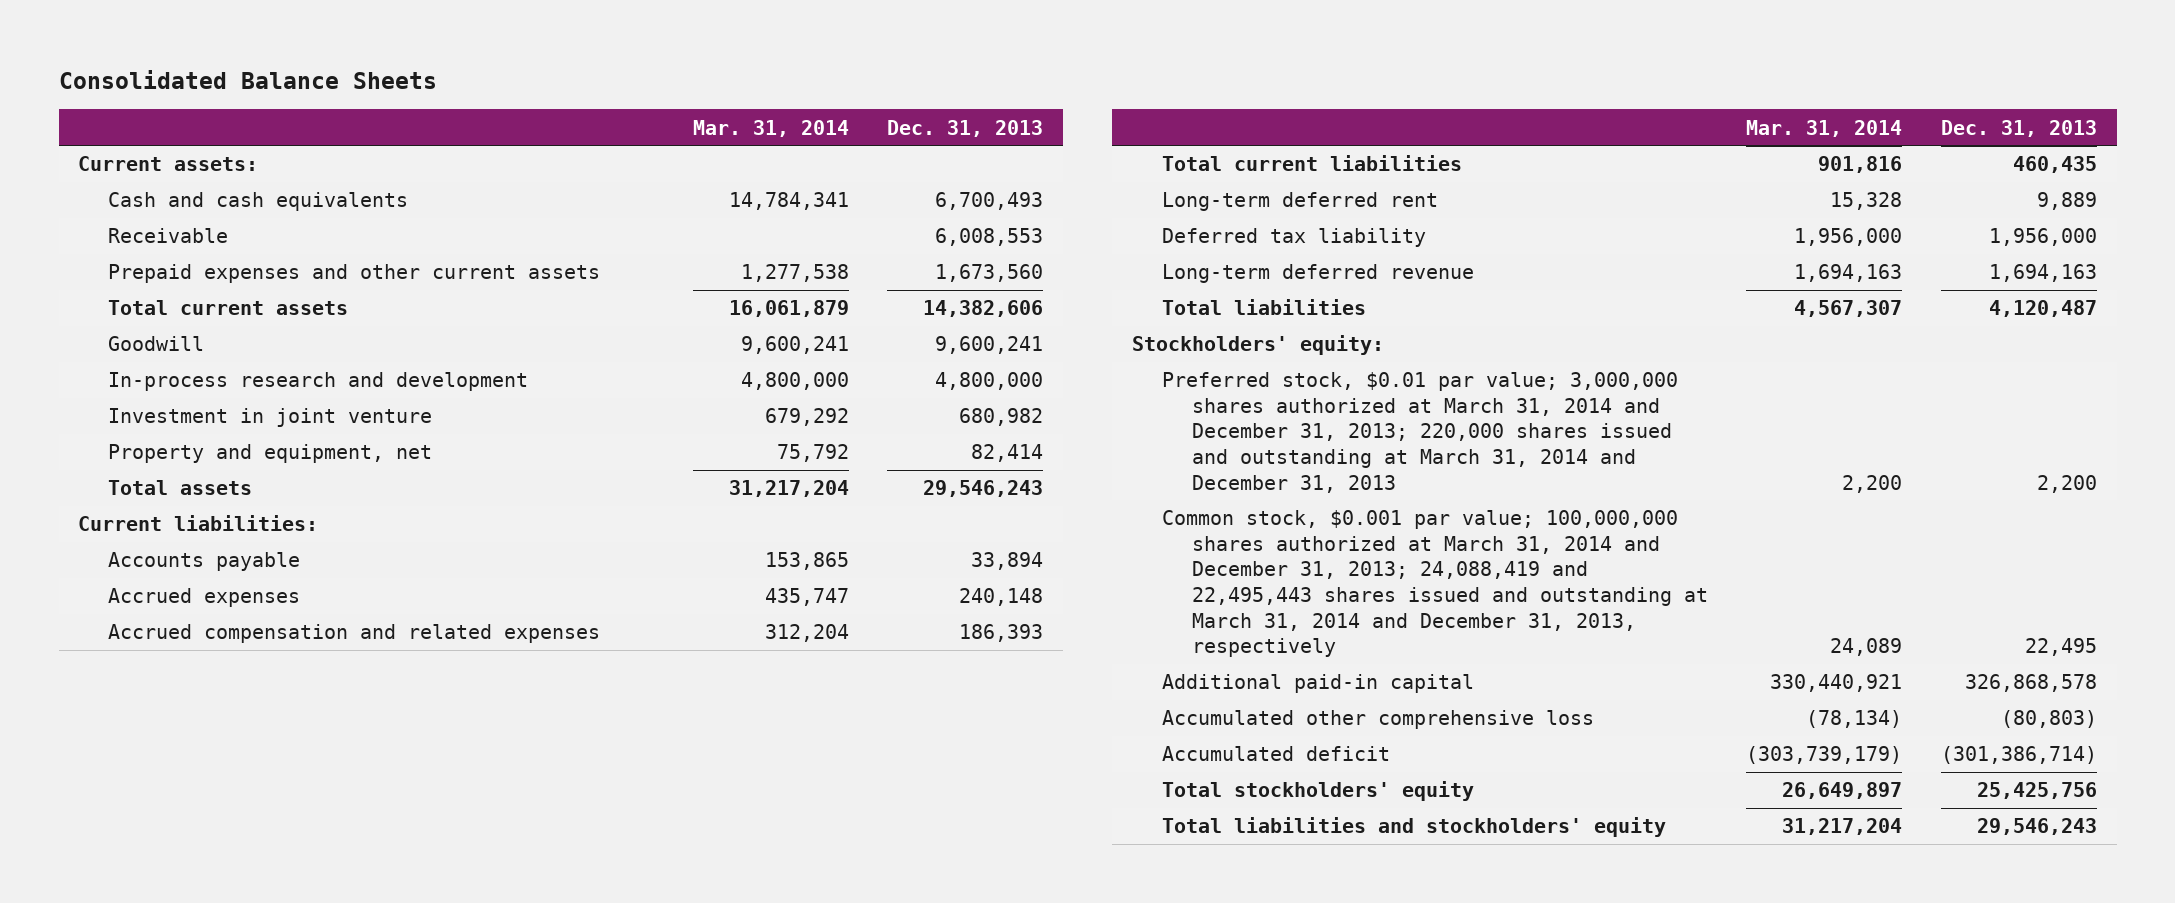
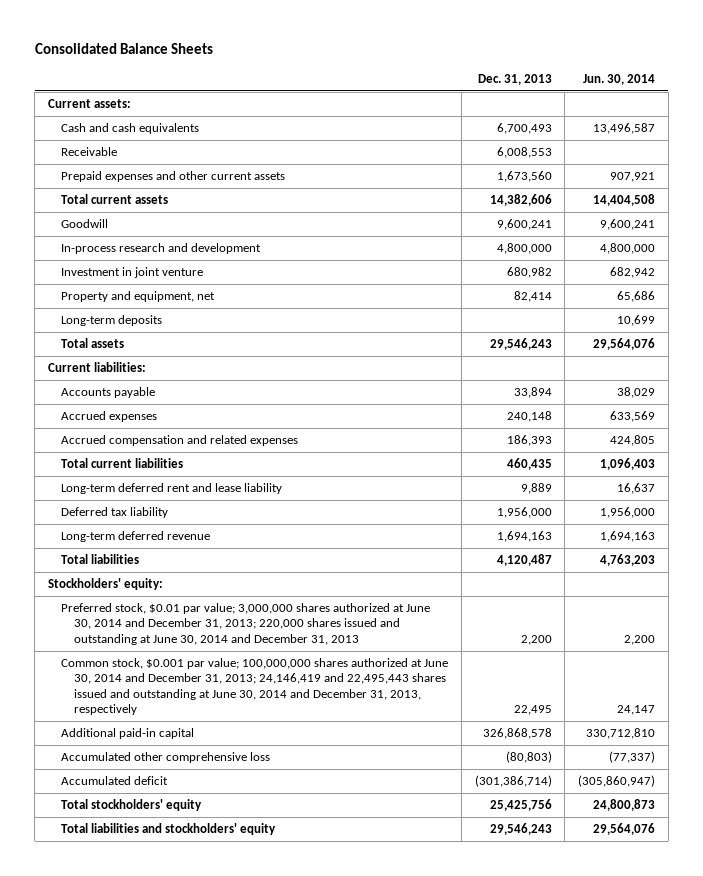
[692,119,849,137] Mar. 31, 2014 -> none
none -> [583,73,656,85] Jun. 30, 2014
none -> [61,315,163,327] Long-term deposits
[1161,192,1438,212] Long-term deferred rent -> [61,483,283,495] Long-term deferred rent and lease liability
[1161,372,1678,493] Preferred stock, $0.01 par value; 3,000,000 shares authorized at March 31, 2014 and December 31, 2013; 220,000 shares issued and outstanding at March 31, 2014 and December 31, 2013 -> [61,603,431,645] Preferred stock, $0.01 par value; 3,000,000 shares authorized at June 30, 2014 and December 31, 2013; 220,000 shares issued and outstanding at June 30, 2014 and December 31, 2013
[1161,510,1708,658] Common stock, $0.001 par value; 100,000,000 shares authorized at March 31, 2014 and December 31, 2013; 24,088,419 and 22,495,443 shares issued and outstanding at March 31, 2014 and December 31, 2013, respectively -> [61,658,449,716] Common stock, $0.001 par value; 100,000,000 shares authorized at June 30, 2014 and December 31, 2013; 24,146,419 and 22,495,443 shares issued and outstanding at June 30, 2014 and December 31, 2013, respectively

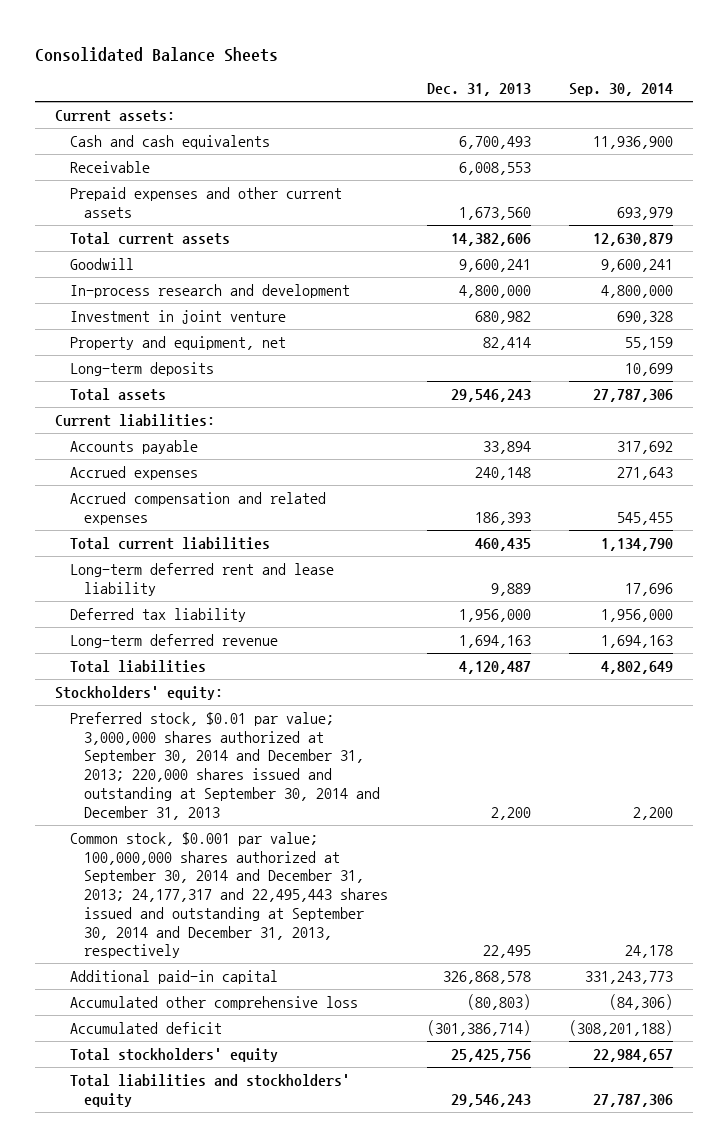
[583,73,656,85] Jun. 30, 2014 -> none
none -> [569,83,674,97] Sep. 30, 2014
[61,603,431,645] Preferred stock, $0.01 par value; 3,000,000 shares authorized at June 30, 2014 and December 31, 2013; 220,000 shares issued and outstanding at June 30, 2014 and December 31, 2013 -> [69,711,381,820] Preferred stock, $0.01 par value; 3,000,000 shares authorized at September 30, 2014 and December 31, 2013; 220,000 shares issued and outstanding at September 30, 2014 and December 31, 2013
[61,658,449,716] Common stock, $0.001 par value; 100,000,000 shares authorized at June 30, 2014 and December 31, 2013; 24,146,419 and 22,495,443 shares issued and outstanding at June 30, 2014 and December 31, 2013, respectively -> [69,831,389,959] Common stock, $0.001 par value; 100,000,000 shares authorized at September 30, 2014 and December 31, 2013; 24,177,317 and 22,495,443 shares issued and outstanding at September 30, 2014 and December 31, 2013, respectively

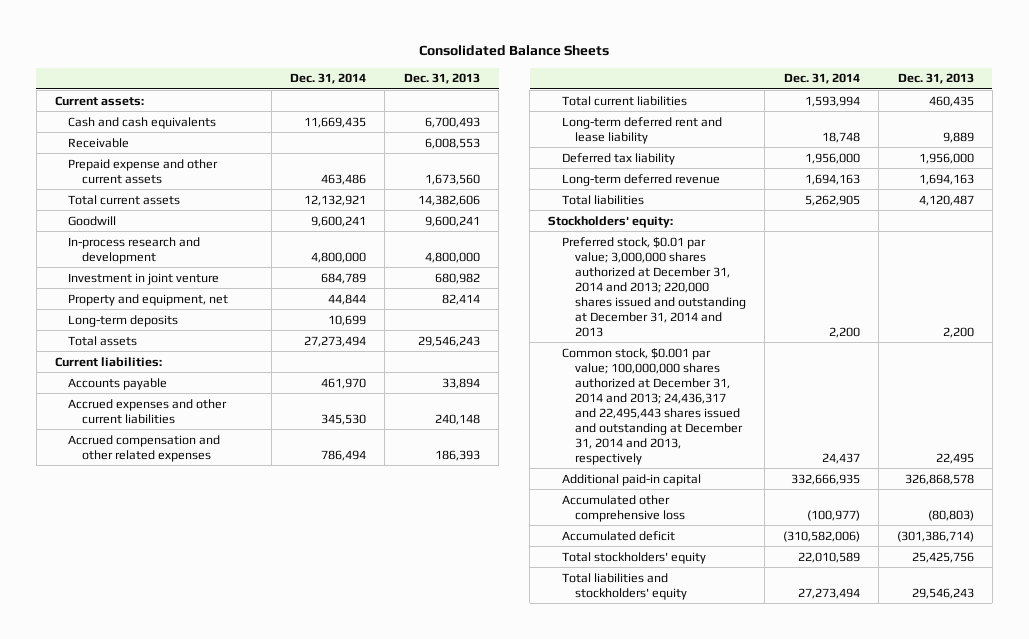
[569,83,674,97] Sep. 30, 2014 -> none
none -> [290,73,367,85] Dec. 31, 2014
[69,186,342,218] Prepaid expenses and other current assets -> [68,158,219,184] Prepaid expense and other current assets
[69,465,198,480] Accrued expenses -> [68,398,228,424] Accrued expenses and other current liabilities
[69,491,326,525] Accrued compensation and related expenses -> [68,434,221,462] Accrued compensation and other related expenses
[69,711,381,820] Preferred stock, $0.01 par value; 3,000,000 shares authorized at September 30, 2014 and December 31, 2013; 220,000 shares issued and outstanding at September 30, 2014 and December 31, 2013 -> [561,236,747,337] Preferred stock, $0.01 par value; 3,000,000 shares authorized at December 31, 2014 and 2013; 220,000 shares issued and outstanding at December 31, 2014 and 2013
[69,831,389,959] Common stock, $0.001 par value; 100,000,000 shares authorized at September 30, 2014 and December 31, 2013; 24,177,317 and 22,495,443 shares issued and outstanding at September 30, 2014 and December 31, 2013, respectively -> [561,347,744,465] Common stock, $0.001 par value; 100,000,000 shares authorized at December 31, 2014 and 2013; 24,436,317 and 22,495,443 shares issued and outstanding at December 31, 2014 and 2013, respectively

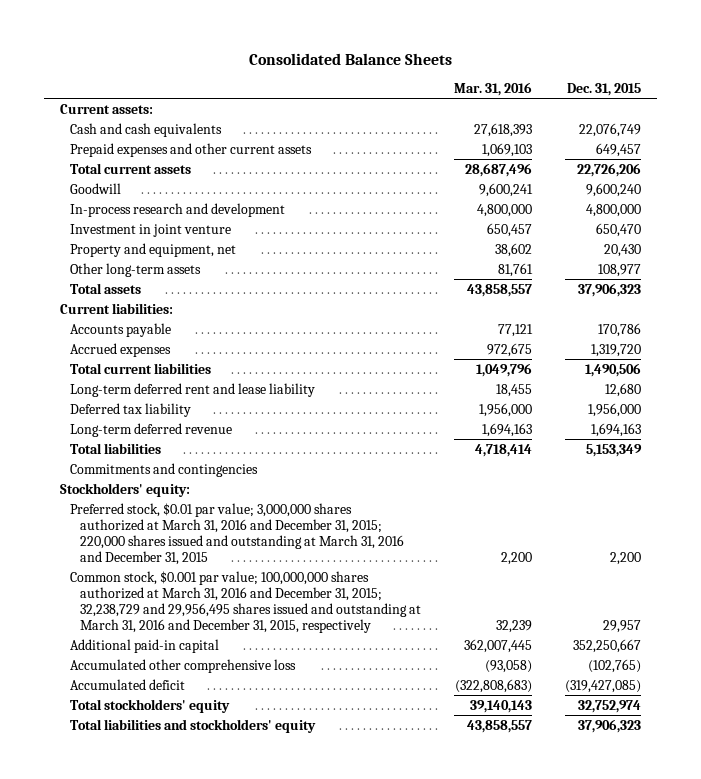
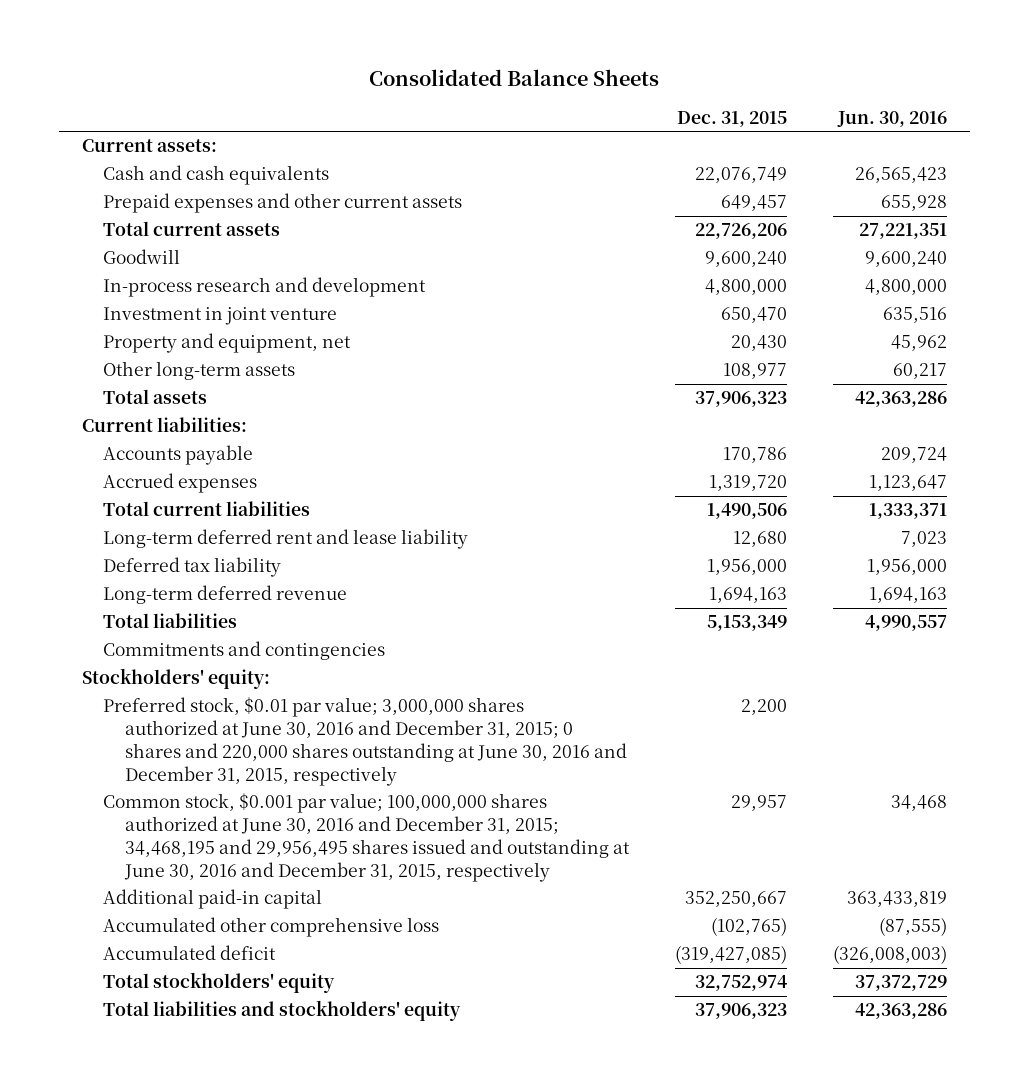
[454,81,533,96] Mar. 31, 2016 -> none
none -> [837,110,948,127] Jun. 30, 2016
[70,502,405,565] Preferred stock, $0.01 par value; 3,000,000 shares authorized at March 31, 2016 and December 31, 2015; 220,000 shares issued and outstanding at March 31, 2016 and December 31, 2015 -> [103,697,628,786] Preferred stock, $0.01 par value; 3,000,000 shares authorized at June 30, 2016 and December 31, 2015; 0 shares and 220,000 shares outstanding at June 30, 2016 and December 31, 2015, respectively
[70,570,422,633] Common stock, $0.001 par value; 100,000,000 shares authorized at March 31, 2016 and December 31, 2015; 32,238,729 and 29,956,495 shares issued and outstanding at March 31, 2016 and December 31, 2015, respectively -> [103,793,631,882] Common stock, $0.001 par value; 100,000,000 shares authorized at June 30, 2016 and December 31, 2015; 34,468,195 and 29,956,495 shares issued and outstanding at June 30, 2016 and December 31, 2015, respectively

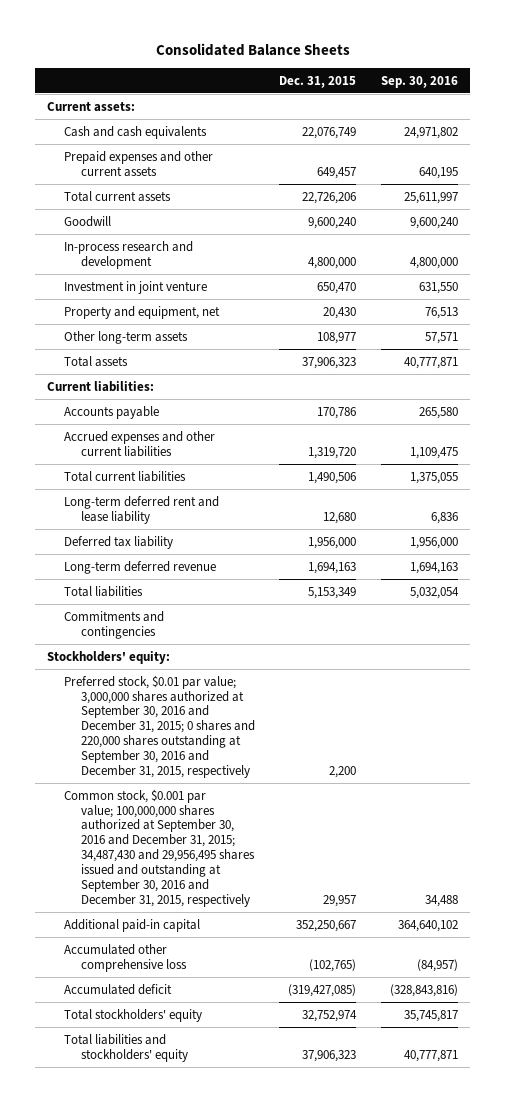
[837,110,948,127] Jun. 30, 2016 -> none
none -> [380,75,458,88] Sep. 30, 2016
[103,473,258,494] Accrued expenses -> [64,430,216,457] Accrued expenses and other current liabilities
[103,697,628,786] Preferred stock, $0.01 par value; 3,000,000 shares authorized at June 30, 2016 and December 31, 2015; 0 shares and 220,000 shares outstanding at June 30, 2016 and December 31, 2015, respectively -> [64,674,255,779] Preferred stock, $0.01 par value; 3,000,000 shares authorized at September 30, 2016 and December 31, 2015; 0 shares and 220,000 shares outstanding at September 30, 2016 and December 31, 2015, respectively
[103,793,631,882] Common stock, $0.001 par value; 100,000,000 shares authorized at June 30, 2016 and December 31, 2015; 34,468,195 and 29,956,495 shares issued and outstanding at June 30, 2016 and December 31, 2015, respectively -> [64,788,255,908] Common stock, $0.001 par value; 100,000,000 shares authorized at September 30, 2016 and December 31, 2015; 34,487,430 and 29,956,495 shares issued and outstanding at September 30, 2016 and December 31, 2015, respectively

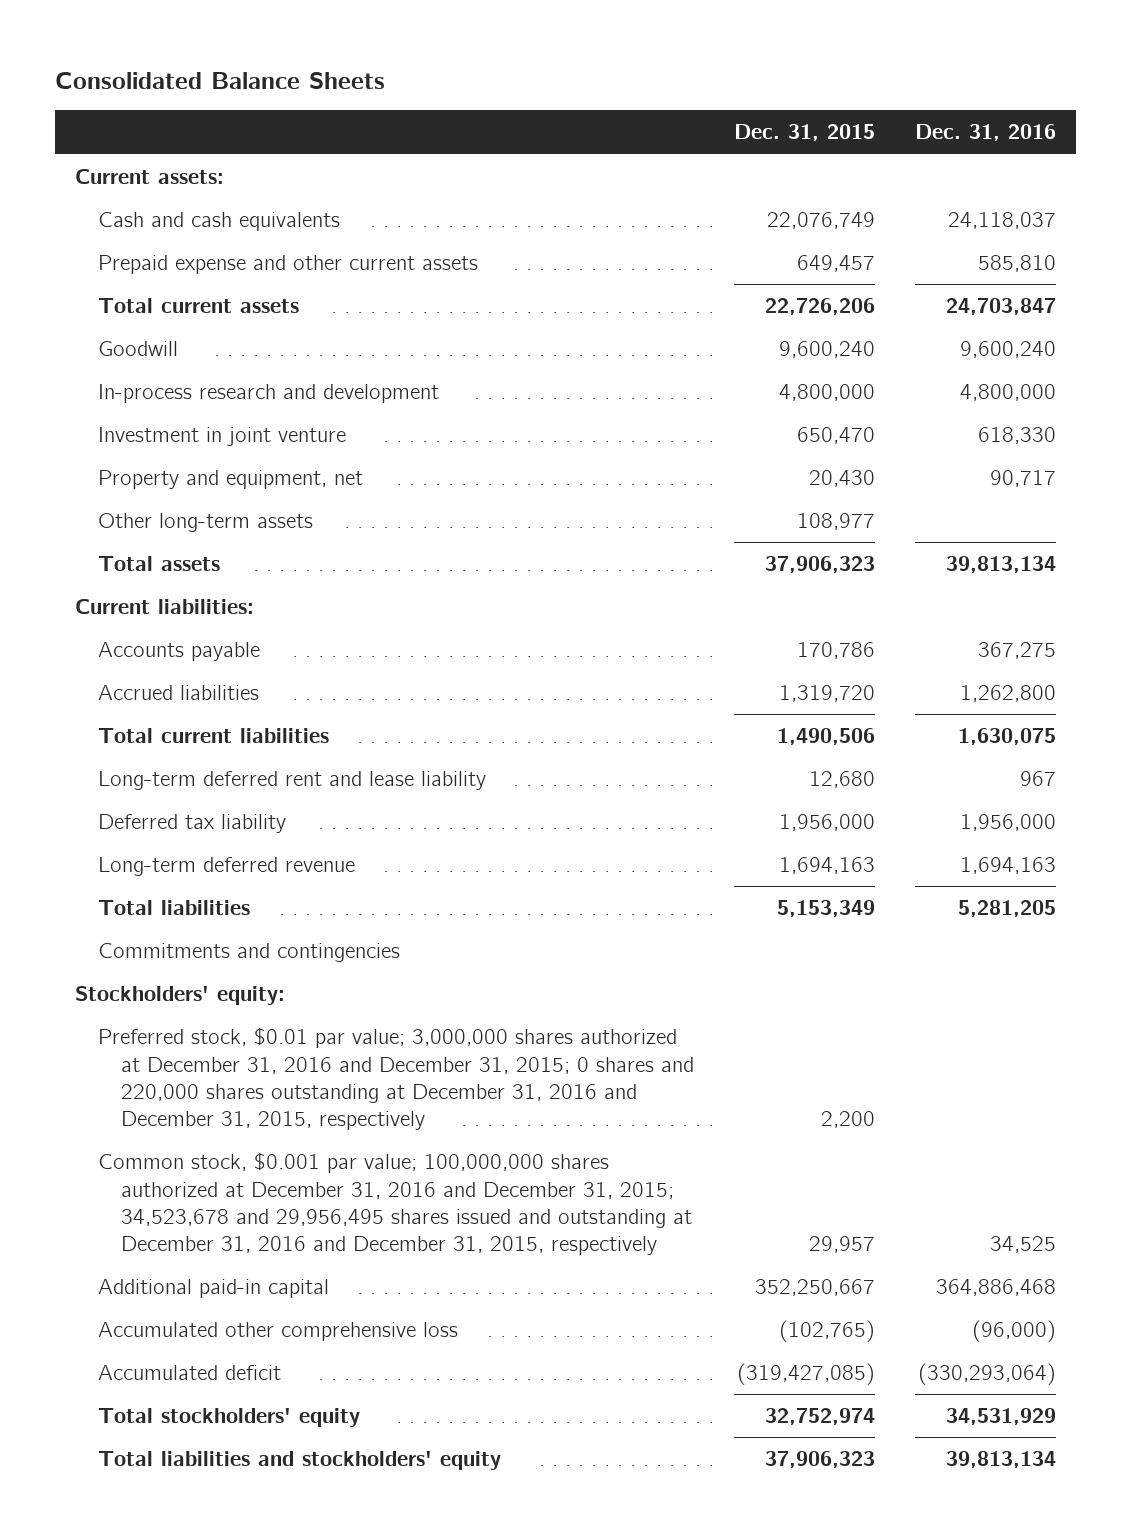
[380,75,458,88] Sep. 30, 2016 -> none
none -> [915,124,1057,142] Dec. 31, 2016
[64,150,214,177] Prepaid expenses and other current assets -> [98,255,479,275] Prepaid expense and other current assets
[64,430,216,457] Accrued expenses and other current liabilities -> [98,685,260,701] Accrued liabilities
[64,674,255,779] Preferred stock, $0.01 par value; 3,000,000 shares authorized at September 30, 2016 and December 31, 2015; 0 shares and 220,000 shares outstanding at September 30, 2016 and December 31, 2015, respectively -> [98,1027,695,1131] Preferred stock, $0.01 par value; 3,000,000 shares authorized at December 31, 2016 and December 31, 2015; 0 shares and 220,000 shares outstanding at December 31, 2016 and December 31, 2015, respectively
[64,788,255,908] Common stock, $0.001 par value; 100,000,000 shares authorized at September 30, 2016 and December 31, 2015; 34,487,430 and 29,956,495 shares issued and outstanding at September 30, 2016 and December 31, 2015, respectively -> [98,1152,693,1256] Common stock, $0.001 par value; 100,000,000 shares authorized at December 31, 2016 and December 31, 2015; 34,523,678 and 29,956,495 shares issued and outstanding at December 31, 2016 and December 31, 2015, respectively

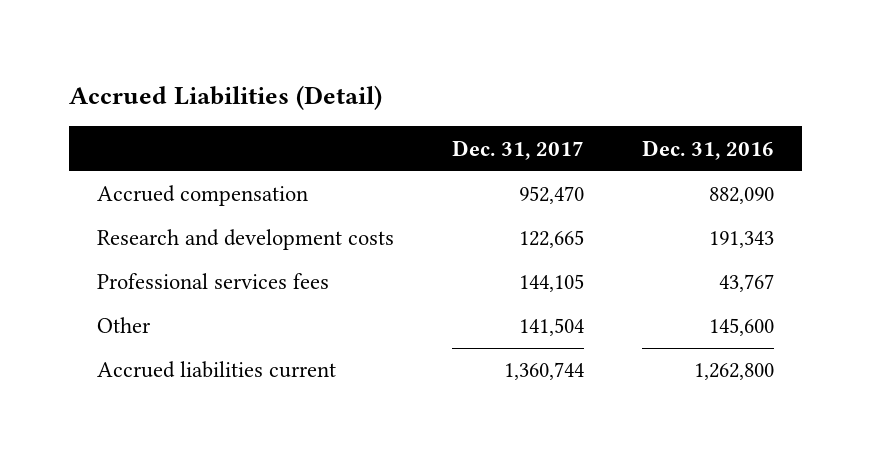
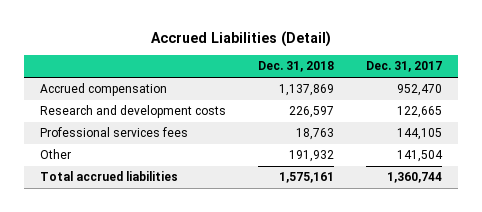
[641,139,774,160] Dec. 31, 2016 -> none
none -> [257,61,334,73] Dec. 31, 2018
[97,361,337,379] Accrued liabilities current -> [40,171,179,182] Total accrued liabilities

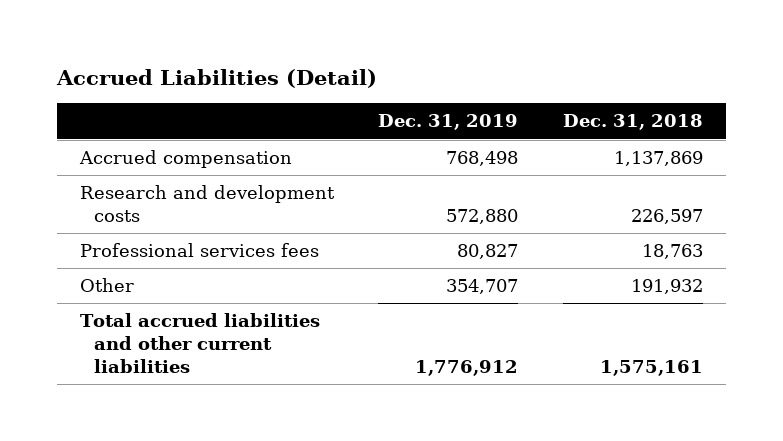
[365,61,442,73] Dec. 31, 2017 -> none
none -> [378,114,519,131] Dec. 31, 2019
[40,171,179,182] Total accrued liabilities -> [79,313,320,374] Total accrued liabilities and other current liabilities

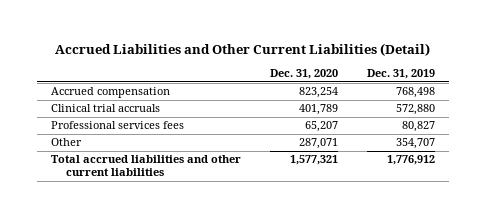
[56,69,378,89] Accrued Liabilities (Detail) -> [54,42,430,56] Accrued Liabilities and Other Current Liabilities (Detail)
[563,114,704,131] Dec. 31, 2018 -> none
none -> [269,69,338,80] Dec. 31, 2020
[79,185,335,223] Research and development costs -> [50,104,160,113] Clinical trial accruals

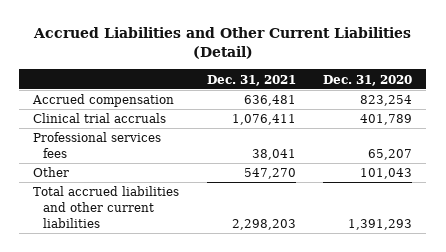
[366,69,435,80] Dec. 31, 2019 -> none
none -> [206,74,296,86] Dec. 31, 2021
[298,138,338,150] 287,071 -> [360,168,413,180] 101,043
[289,155,338,166] 1,577,321 -> [348,218,413,230] 1,391,293

